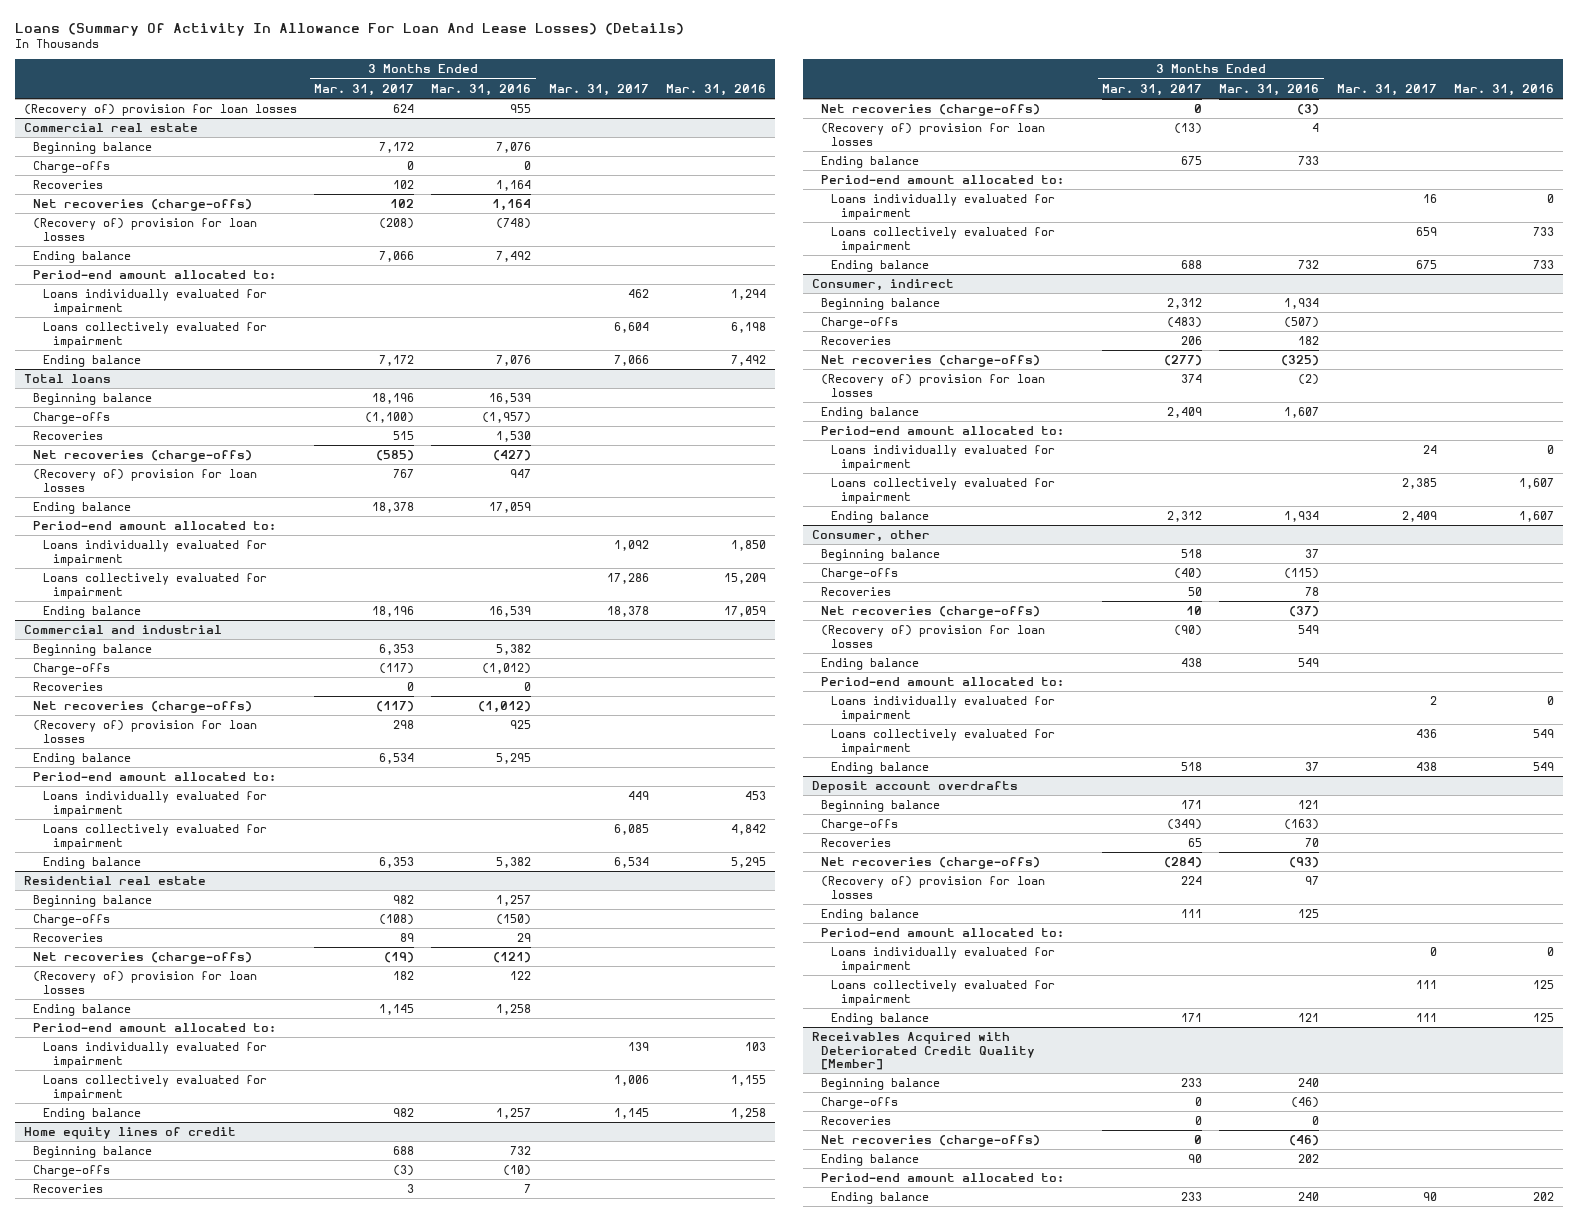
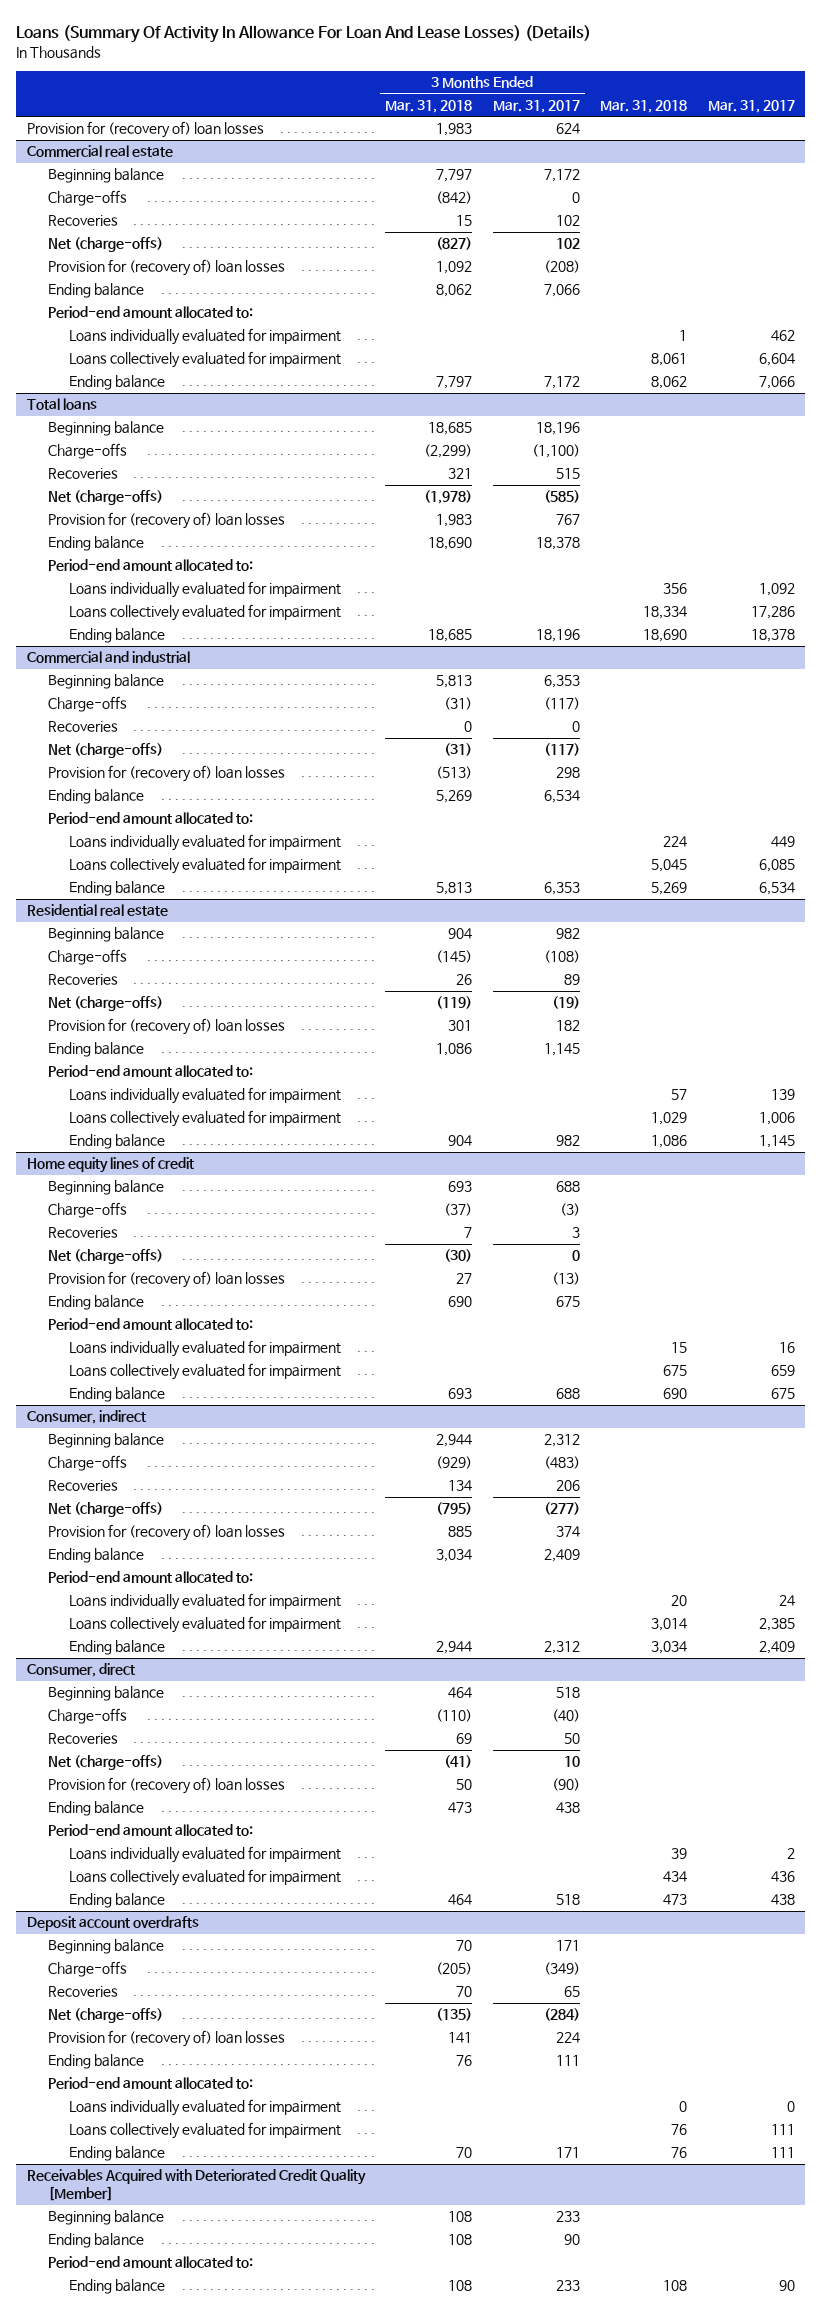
[431,83,532,96] Mar. 31, 2016 -> none
[665,83,766,96] Mar. 31, 2016 -> none
none -> [385,99,473,113] Mar. 31, 2018
none -> [600,99,688,113] Mar. 31, 2018
[23,103,297,116] (Recovery of) provision for loan losses -> [26,121,264,139] Provision for (recovery of) loan losses
[33,198,253,211] Net recoveries (charge-offs) -> [47,237,163,253] Net (charge-offs)
[33,217,258,241] (Recovery of) provision for loan losses -> [47,259,285,277] Provision for (recovery of) loan losses
[33,449,253,462] Net recoveries (charge-offs) -> [47,490,163,506] Net (charge-offs)
[33,468,258,492] (Recovery of) provision for loan losses -> [47,512,285,530] Provision for (recovery of) loan losses
[33,700,253,713] Net recoveries (charge-offs) -> [47,743,163,759] Net (charge-offs)
[33,719,258,743] (Recovery of) provision for loan losses -> [47,765,285,783] Provision for (recovery of) loan losses
[33,951,253,964] Net recoveries (charge-offs) -> [47,996,163,1012] Net (charge-offs)
[33,970,258,994] (Recovery of) provision for loan losses -> [47,1018,285,1036] Provision for (recovery of) loan losses
[821,103,1041,116] Net recoveries (charge-offs) -> [47,1249,163,1265] Net (charge-offs)
[821,122,1046,146] (Recovery of) provision for loan losses -> [47,1271,285,1289] Provision for (recovery of) loan losses
[821,354,1041,367] Net recoveries (charge-offs) -> [47,1502,163,1518] Net (charge-offs)
[821,373,1046,397] (Recovery of) provision for loan losses -> [47,1524,285,1542] Provision for (recovery of) loan losses
[811,529,930,542] Consumer, other -> [26,1663,135,1678] Consumer, direct
[821,605,1041,618] Net recoveries (charge-offs) -> [47,1755,163,1771] Net (charge-offs)
[821,624,1046,648] (Recovery of) provision for loan losses -> [47,1777,285,1795] Provision for (recovery of) loan losses
[821,856,1041,869] Net recoveries (charge-offs) -> [47,2008,163,2024] Net (charge-offs)
[821,875,1046,899] (Recovery of) provision for loan losses -> [47,2030,285,2048] Provision for (recovery of) loan losses
[821,1096,899,1109] Charge-offs -> none
[821,1115,892,1125] Recoveries -> none
[821,1134,1041,1147] Net recoveries (charge-offs) -> none

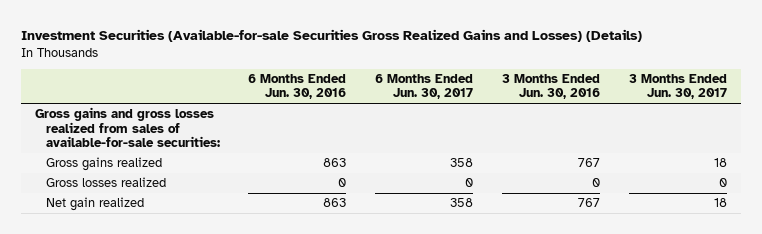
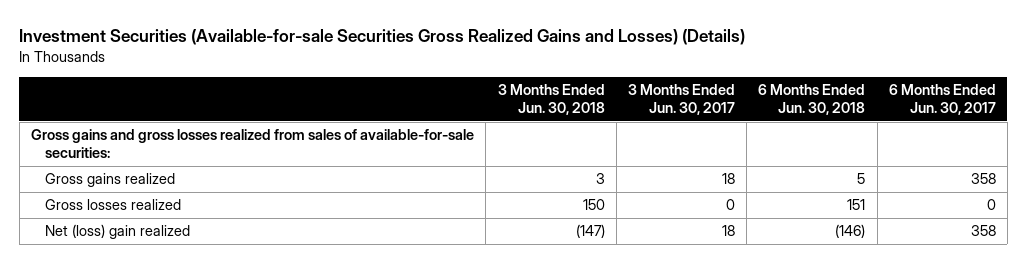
[248,73,347,100] 6 Months Ended Jun. 30, 2016 -> none
[502,73,601,100] 3 Months Ended Jun. 30, 2016 -> none
none -> [497,84,605,115] 3 Months Ended Jun. 30, 2018
none -> [758,84,866,115] 6 Months Ended Jun. 30, 2018
[45,197,144,212] Net gain realized -> [44,224,190,240] Net (loss) gain realized

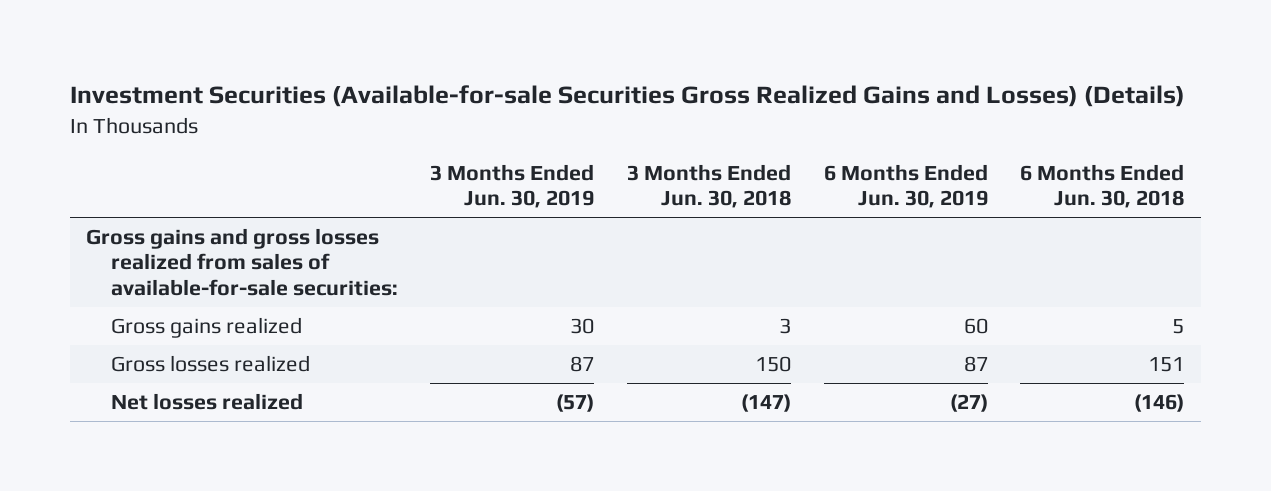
[627,84,735,115] 3 Months Ended Jun. 30, 2017 -> none
[888,84,996,115] 6 Months Ended Jun. 30, 2017 -> none
none -> [430,164,595,209] 3 Months Ended Jun. 30, 2019
none -> [823,164,988,209] 6 Months Ended Jun. 30, 2019
[44,224,190,240] Net (loss) gain realized -> [110,392,303,410] Net losses realized

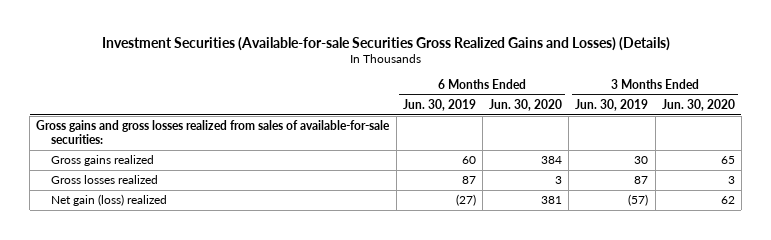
[626,164,791,209] 3 Months Ended Jun. 30, 2018 -> none
[1020,164,1185,209] 6 Months Ended Jun. 30, 2018 -> none
none -> [489,99,563,112] Jun. 30, 2020
none -> [661,99,735,112] Jun. 30, 2020
[110,392,303,410] Net losses realized -> [51,194,168,207] Net gain (loss) realized

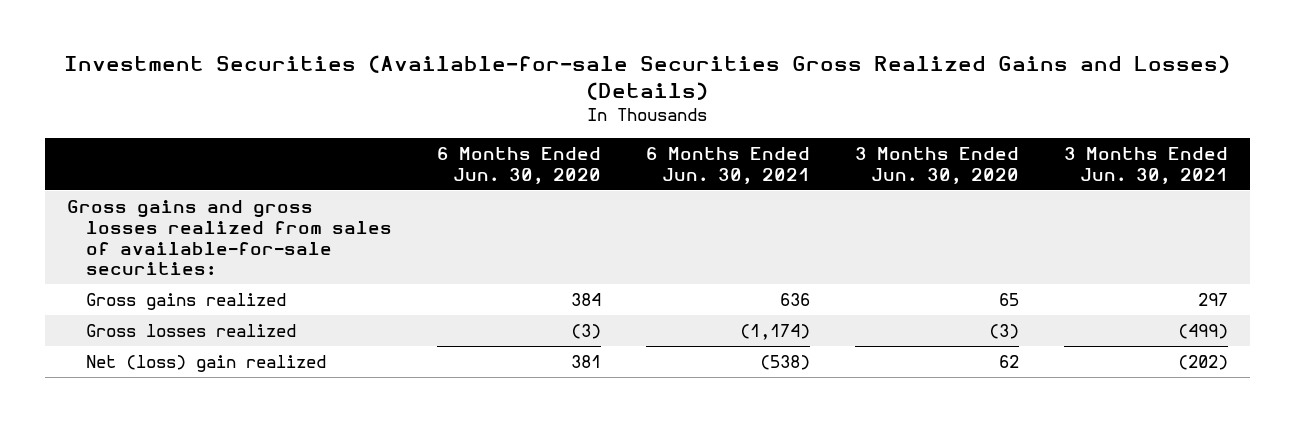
[402,99,476,112] Jun. 30, 2019 -> none
[575,99,649,112] Jun. 30, 2019 -> none
none -> [645,147,810,185] 6 Months Ended Jun. 30, 2021
none -> [1063,147,1228,185] 3 Months Ended Jun. 30, 2021
[555,176,563,185] 3 -> [570,323,601,339] (3)
[727,176,735,185] 3 -> [988,323,1019,339] (3)
[51,194,168,207] Net gain (loss) realized -> [86,354,327,372] Net (loss) gain realized

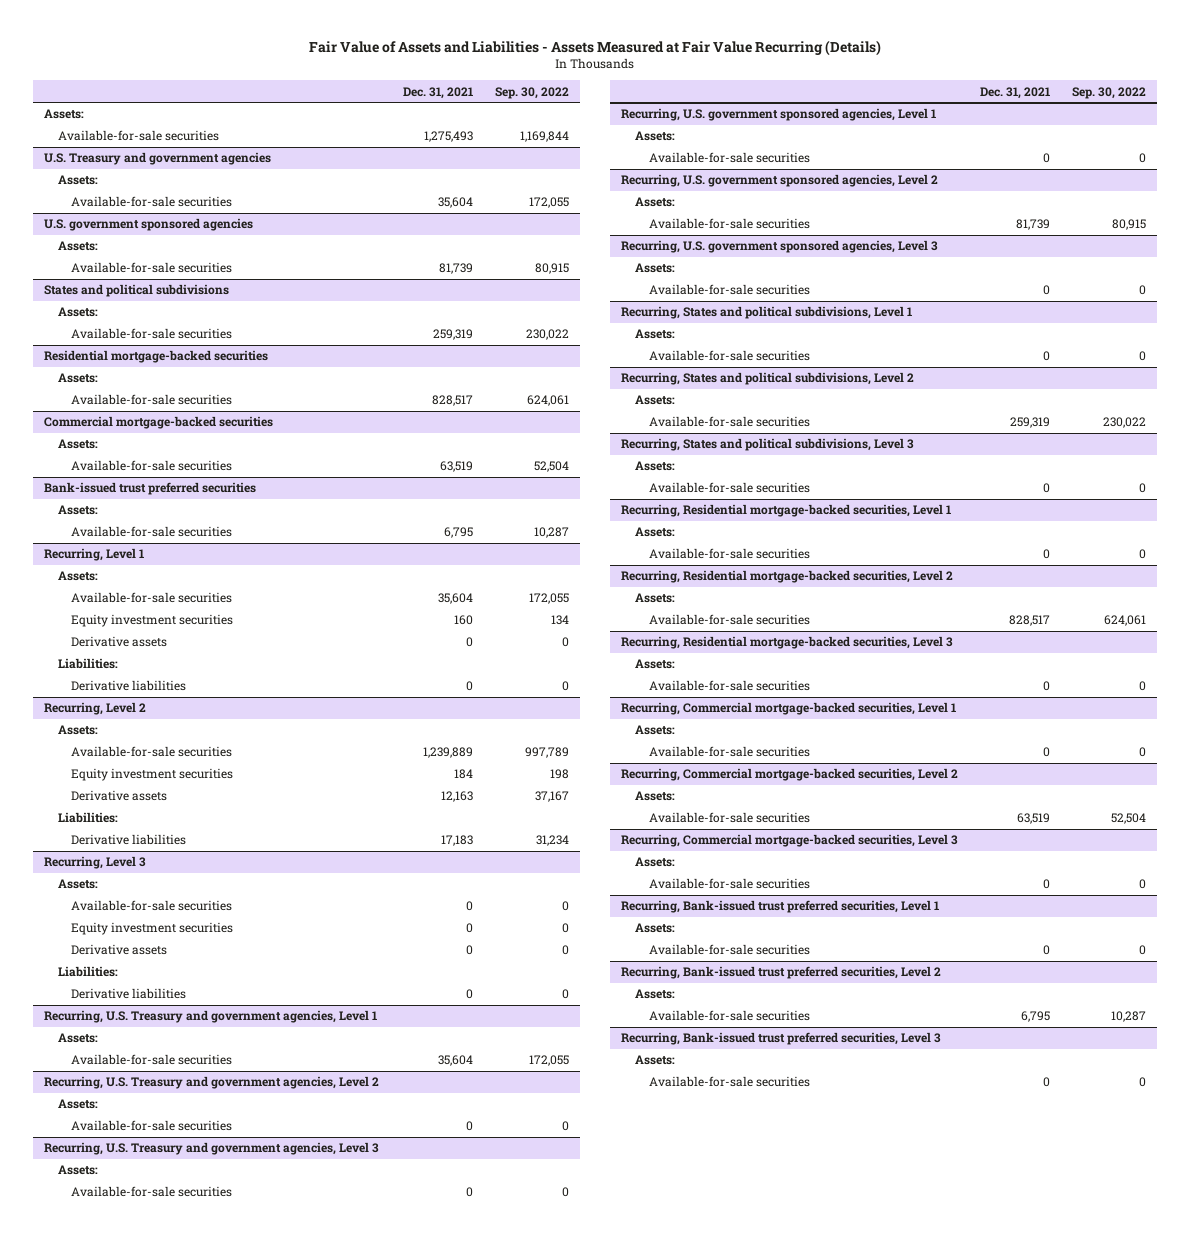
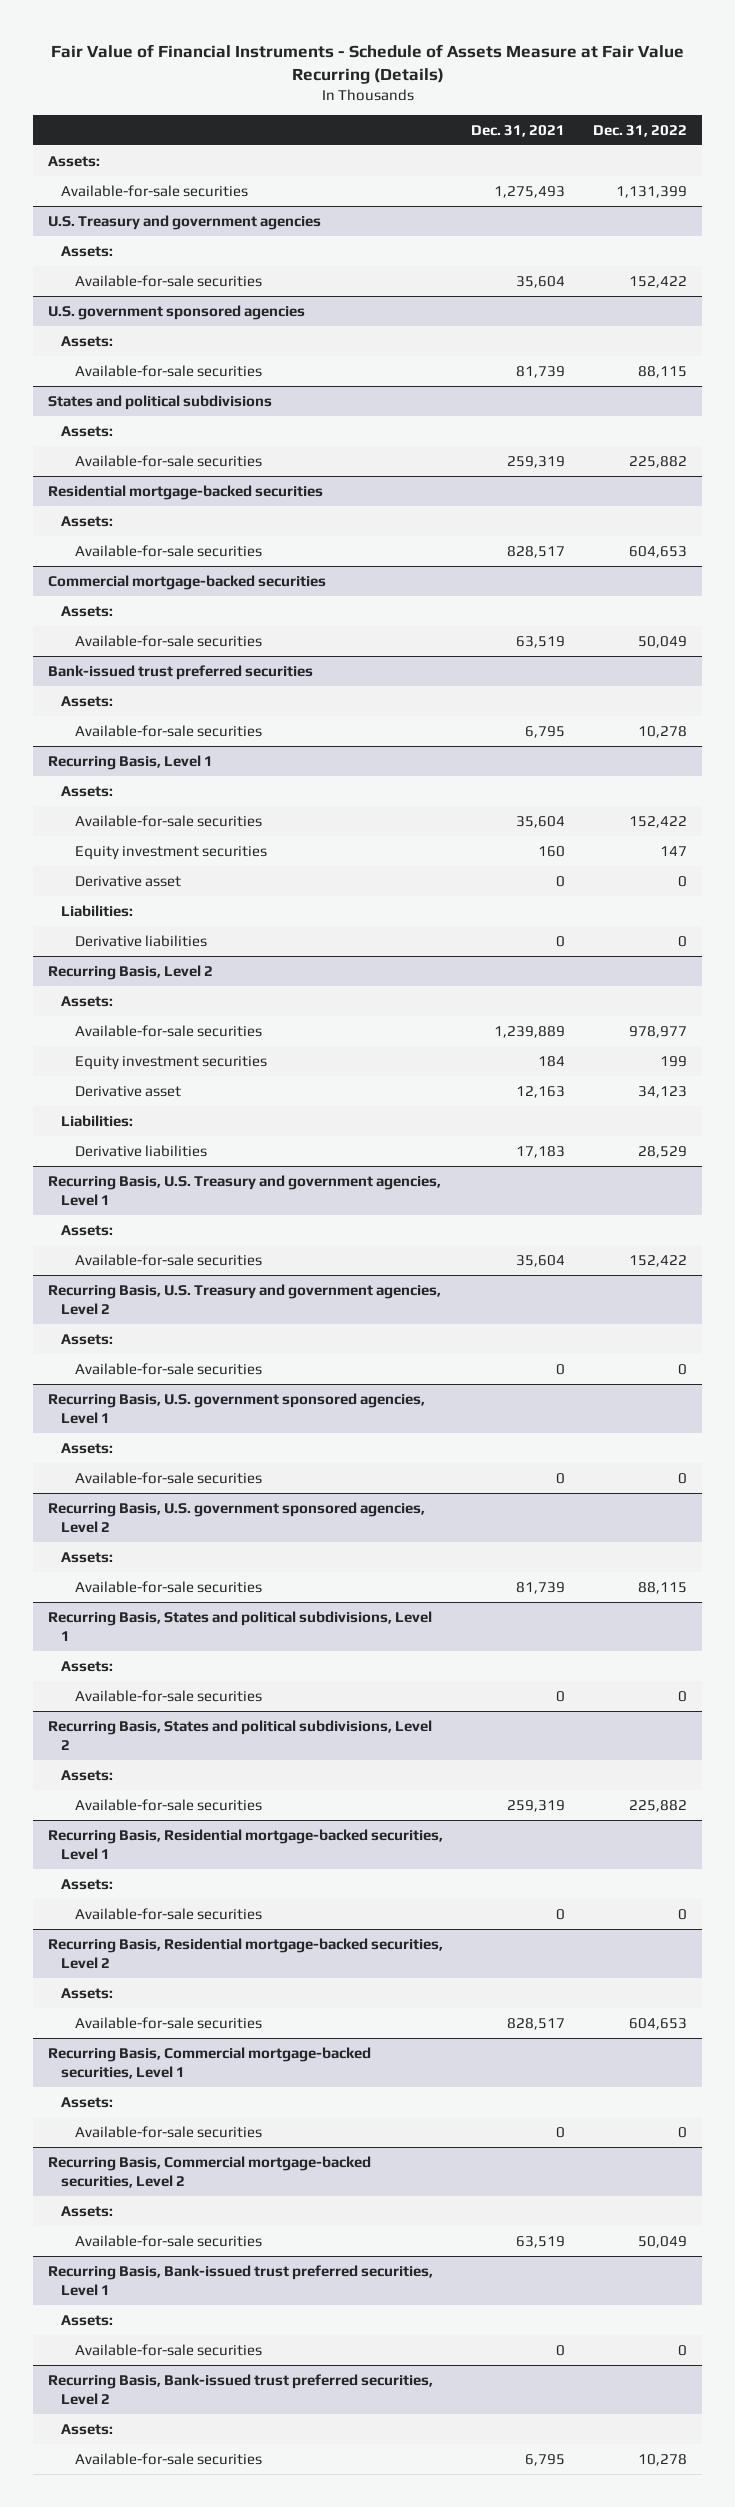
[309,39,882,56] Fair Value of Assets and Liabilities - Assets Measured at Fair Value Recurring (Details) -> [50,43,684,84] Fair Value of Financial Instruments - Schedule of Assets Measure at Fair Value Recurring (Details)
[495,86,570,99] Sep. 30, 2022 -> none
none -> [593,124,688,137] Dec. 31, 2022
[44,548,145,562] Recurring, Level 1 -> [47,754,213,770] Recurring Basis, Level 1
[71,636,168,648] Derivative assets -> [74,875,181,887] Derivative asset
[44,702,147,716] Recurring, Level 2 -> [47,964,213,980] Recurring Basis, Level 2
[71,790,168,802] Derivative assets -> [74,1085,181,1097] Derivative asset
[44,856,147,870] Recurring, Level 3 -> none
[57,879,98,890] Assets: -> none
[71,900,233,912] Available-for-sale securities -> none
[71,922,234,936] Equity investment securities -> none
[71,944,168,956] Derivative assets -> none
[57,966,118,978] Liabilities: -> none
[71,988,187,1000] Derivative liabilities -> none
[44,1010,378,1024] Recurring, U.S. Treasury and government agencies, Level 1 -> [47,1174,441,1206] Recurring Basis, U.S. Treasury and government agencies, Level 1
[57,1099,98,1110] Assets: -> none
[71,1120,233,1132] Available-for-sale securities -> none
[44,1142,380,1156] Recurring, U.S. Treasury and government agencies, Level 3 -> none
[44,1076,380,1090] Recurring, U.S. Treasury and government agencies, Level 2 -> [47,1283,441,1315] Recurring Basis, U.S. Treasury and government agencies, Level 2
[621,108,937,122] Recurring, U.S. government sponsored agencies, Level 1 -> [47,1392,425,1424] Recurring Basis, U.S. government sponsored agencies, Level 1
[621,174,939,188] Recurring, U.S. government sponsored agencies, Level 2 -> [47,1501,425,1533] Recurring Basis, U.S. government sponsored agencies, Level 2
[621,240,939,254] Recurring, U.S. government sponsored agencies, Level 3 -> none
[634,263,675,274] Assets: -> none
[648,284,810,296] Available-for-sale securities -> none
[621,306,913,320] Recurring, States and political subdivisions, Level 1 -> [47,1610,432,1641] Recurring Basis, States and political subdivisions, Level 1
[621,372,915,386] Recurring, States and political subdivisions, Level 2 -> [47,1719,432,1750] Recurring Basis, States and political subdivisions, Level 2
[621,438,915,452] Recurring, States and political subdivisions, Level 3 -> none
[634,461,675,472] Assets: -> none
[648,482,810,494] Available-for-sale securities -> none
[621,504,952,518] Recurring, Residential mortgage-backed securities, Level 1 -> [47,1828,443,1860] Recurring Basis, Residential mortgage-backed securities, Level 1
[621,570,954,584] Recurring, Residential mortgage-backed securities, Level 2 -> [47,1937,443,1969] Recurring Basis, Residential mortgage-backed securities, Level 2
[621,636,954,650] Recurring, Residential mortgage-backed securities, Level 3 -> none
[634,659,675,670] Assets: -> none
[648,680,810,692] Available-for-sale securities -> none
[621,702,957,716] Recurring, Commercial mortgage-backed securities, Level 1 -> [47,2046,371,2079] Recurring Basis, Commercial mortgage-backed securities, Level 1
[621,768,959,782] Recurring, Commercial mortgage-backed securities, Level 2 -> [47,2155,371,2188] Recurring Basis, Commercial mortgage-backed securities, Level 2
[621,834,959,848] Recurring, Commercial mortgage-backed securities, Level 3 -> none
[634,857,675,868] Assets: -> none
[648,878,810,890] Available-for-sale securities -> none
[621,900,940,914] Recurring, Bank-issued trust preferred securities, Level 1 -> [47,2264,433,2296] Recurring Basis, Bank-issued trust preferred securities, Level 1
[621,966,942,980] Recurring, Bank-issued trust preferred securities, Level 2 -> [47,2373,433,2405] Recurring Basis, Bank-issued trust preferred securities, Level 2
[621,1032,942,1046] Recurring, Bank-issued trust preferred securities, Level 3 -> none
[634,1055,675,1066] Assets: -> none
[648,1076,810,1088] Available-for-sale securities -> none

